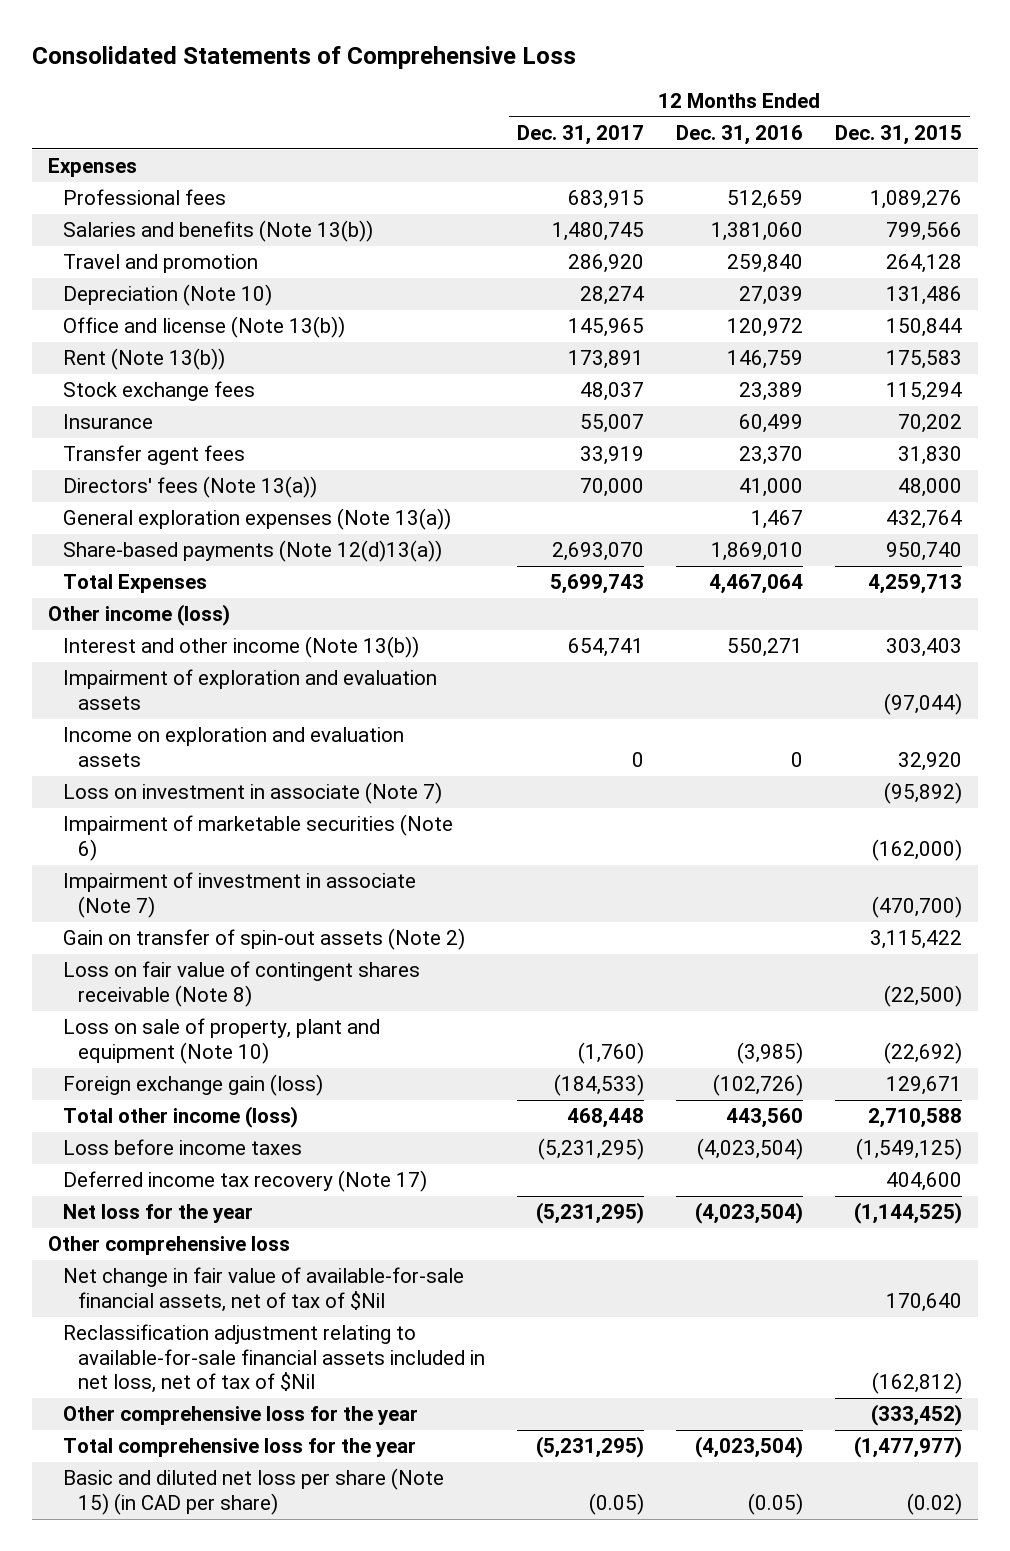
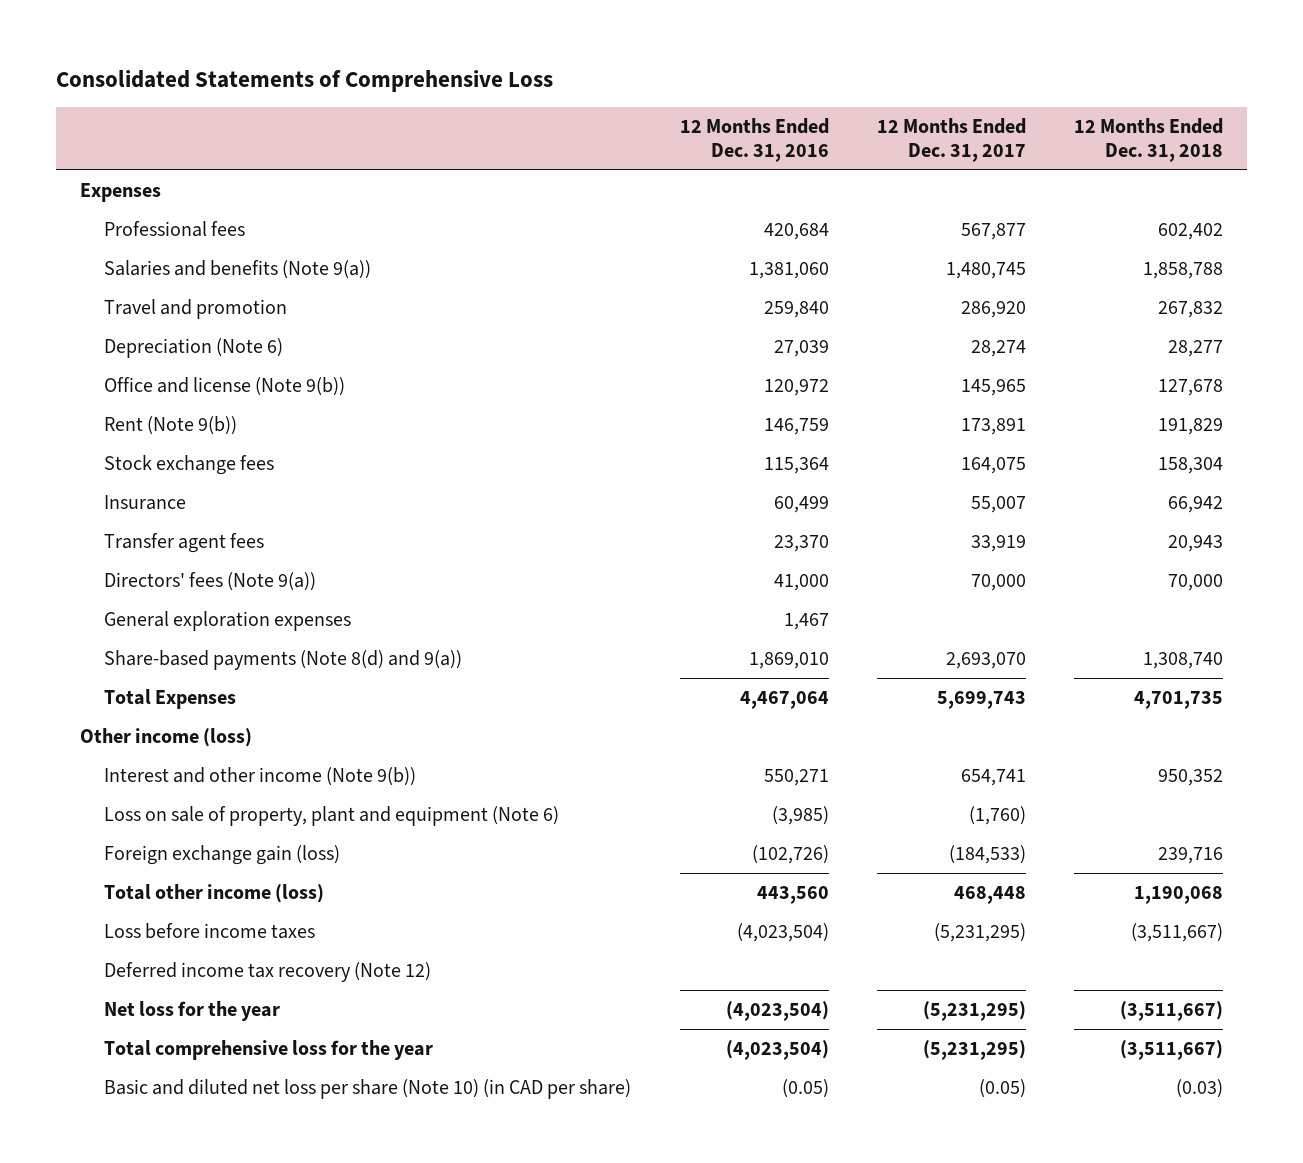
[835,124,963,145] Dec. 31, 2015 -> none
none -> [1074,118,1224,162] 12 Months Ended Dec. 31, 2018
[567,190,644,210] 683,915 -> [960,223,1026,241] 567,877
[726,190,803,210] 512,659 -> [763,223,829,241] 420,684
[62,220,373,243] Salaries and benefits (Note 13(b)) -> [104,260,372,280] Salaries and benefits (Note 9(a))
[62,284,272,307] Depreciation (Note 10) -> [104,338,284,359] Depreciation (Note 6)
[62,316,345,339] Office and license (Note 13(b)) -> [104,377,346,397] Office and license (Note 9(b))
[62,348,225,371] Rent (Note 13(b)) -> [104,416,238,436] Rent (Note 9(b))
[579,382,644,402] 48,037 -> [960,457,1026,475] 164,075
[738,382,803,402] 23,389 -> [763,457,829,475] 115,364
[62,476,317,499] Directors' fees (Note 13(a)) -> [104,572,317,592] Directors' fees (Note 9(a))
[62,508,451,531] General exploration expenses (Note 13(a)) -> [104,611,352,632] General exploration expenses
[62,540,442,563] Share-based payments (Note 12(d)13(a)) -> [104,650,463,671] Share-based payments (Note 8(d) and 9(a))
[62,669,437,710] Impairment of exploration and evaluation assets -> none
[62,727,404,767] Income on exploration and evaluation assets -> none
[62,782,442,805] Loss on investment in associate (Note 7) -> none
[62,814,453,861] Impairment of marketable securities (Note 6) -> none
[62,872,416,918] Impairment of investment in associate (Note 7) -> none
[62,928,465,951] Gain on transfer of spin-out assets (Note 2) -> none
[62,961,420,1007] Loss on fair value of contingent shares receivable (Note 8) -> none
[62,636,419,659] Interest and other income (Note 13(b)) -> [104,767,417,787] Interest and other income (Note 9(b))
[62,1018,380,1064] Loss on sale of property, plant and equipment (Note 10) -> [104,806,560,827] Loss on sale of property, plant and equipment (Note 6)
[62,1170,427,1193] Deferred income tax recovery (Note 17) -> [104,962,432,983] Deferred income tax recovery (Note 12)
[47,1236,290,1256] Other comprehensive loss -> none
[62,1267,464,1312] Net change in fair value of available-for-sale financial assets, net of tax of $Nil -> none
[62,1324,485,1394] Reclassification adjustment relating to available-for-sale financial assets included in net loss, net of tax of $Nil -> none
[62,1406,418,1426] Other comprehensive loss for the year -> none
[62,1468,444,1515] Basic and diluted net loss per share (Note 15) (in CAD per share) -> [104,1079,632,1100] Basic and diluted net loss per share (Note 10) (in CAD per share)

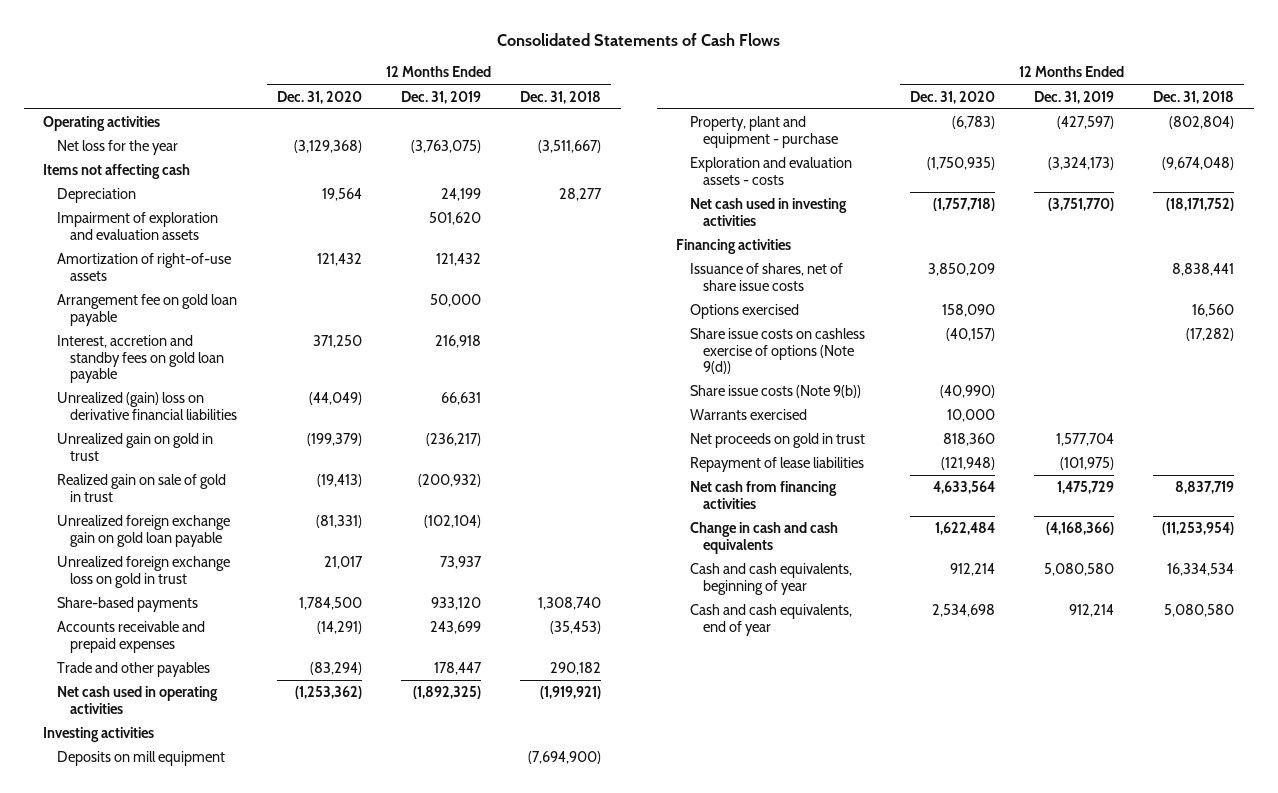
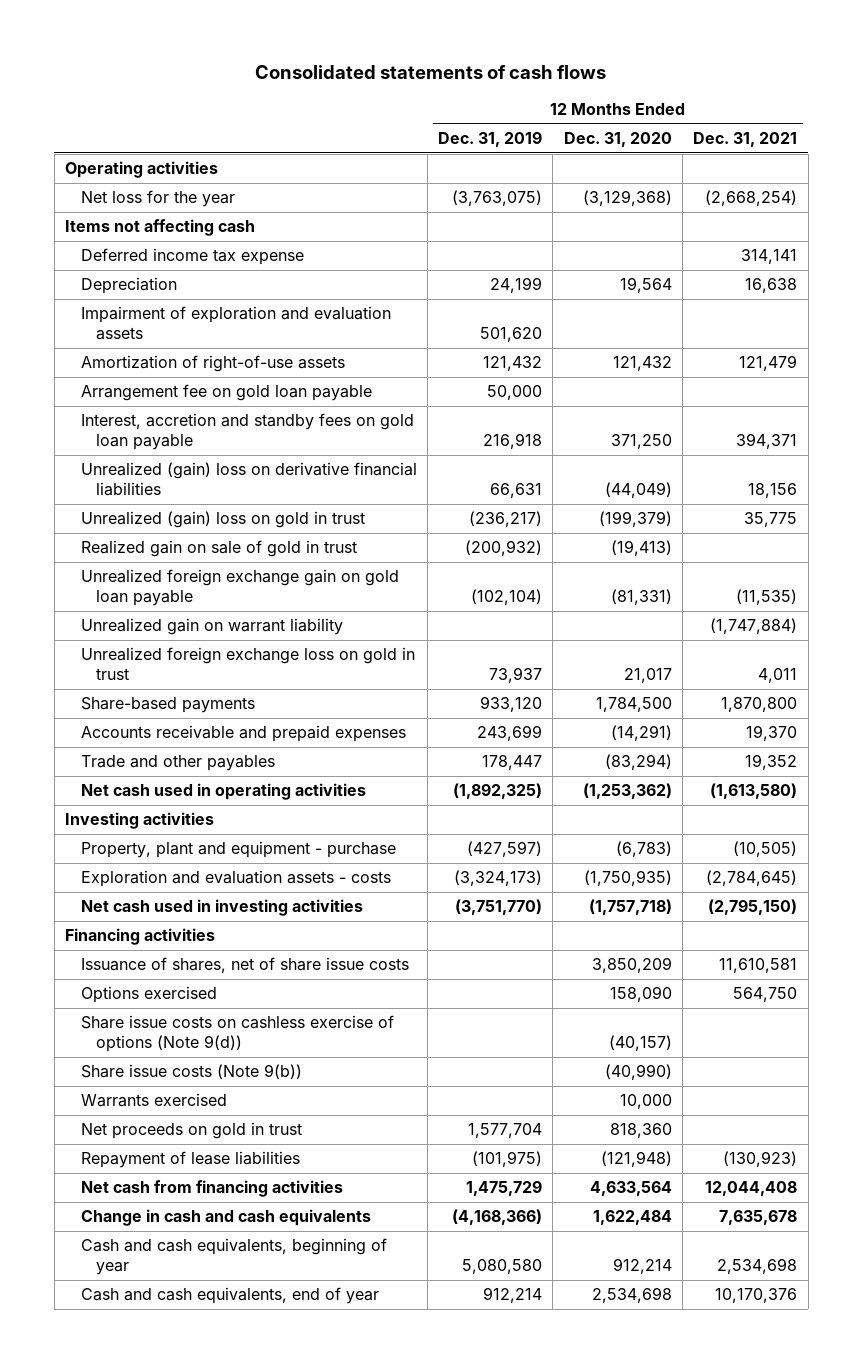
[496,33,780,47] Consolidated Statements of Cash Flows -> [255,65,607,80] Consolidated statements of cash flows
[520,90,602,104] Dec. 31, 2018 -> none
none -> [693,132,798,148] Dec. 31, 2021
none -> [80,248,304,266] Deferred income tax expense
[56,433,213,461] Unrealized gain on gold in trust -> [80,511,365,529] Unrealized (gain) loss on gold in trust
none -> [80,618,343,636] Unrealized gain on warrant liability
[56,751,225,767] Deposits on mill equipment -> none

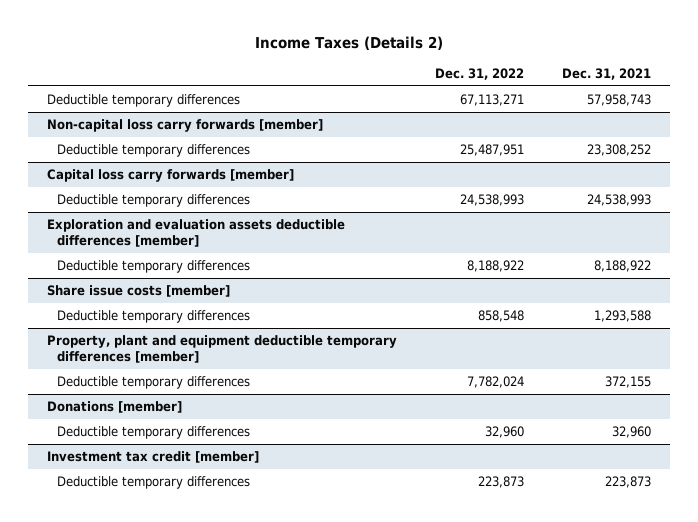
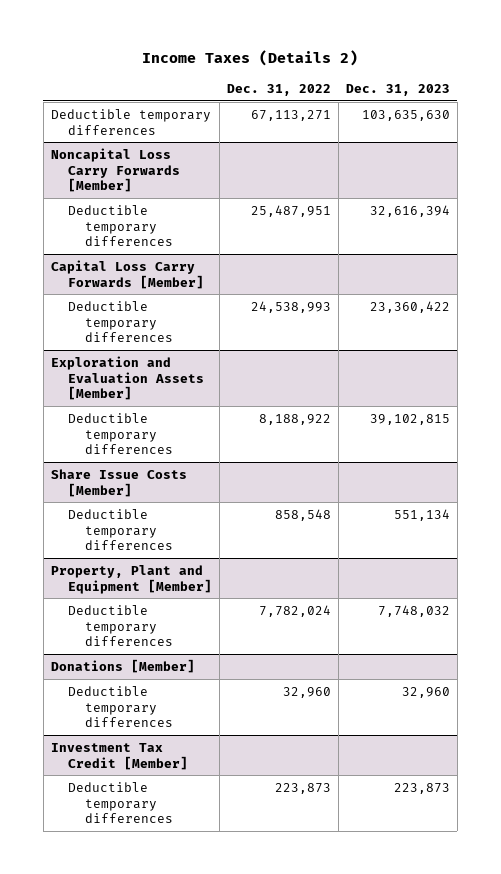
[562,68,652,81] Dec. 31, 2021 -> none
none -> [345,83,450,96] Dec. 31, 2023
[47,119,324,133] Non-capital loss carry forwards [member] -> [50,147,180,193] Noncapital Loss Carry Forwards [Member]
[47,169,295,183] Capital loss carry forwards [member] -> [50,259,204,289] Capital Loss Carry Forwards [Member]
[47,219,346,248] Exploration and evaluation assets deductible differences [member] -> [50,355,204,401] Exploration and Evaluation Assets [Member]
[47,285,231,298] Share issue costs [member] -> [50,468,187,497] Share Issue Costs [Member]
[47,335,398,364] Property, plant and equipment deductible temporary differences [member] -> [50,564,212,594] Property, Plant and Equipment [Member]
[47,401,183,414] Donations [member] -> [50,658,195,673] Donations [Member]
[47,451,260,464] Investment tax credit [member] -> [50,742,188,770] Investment Tax Credit [Member]

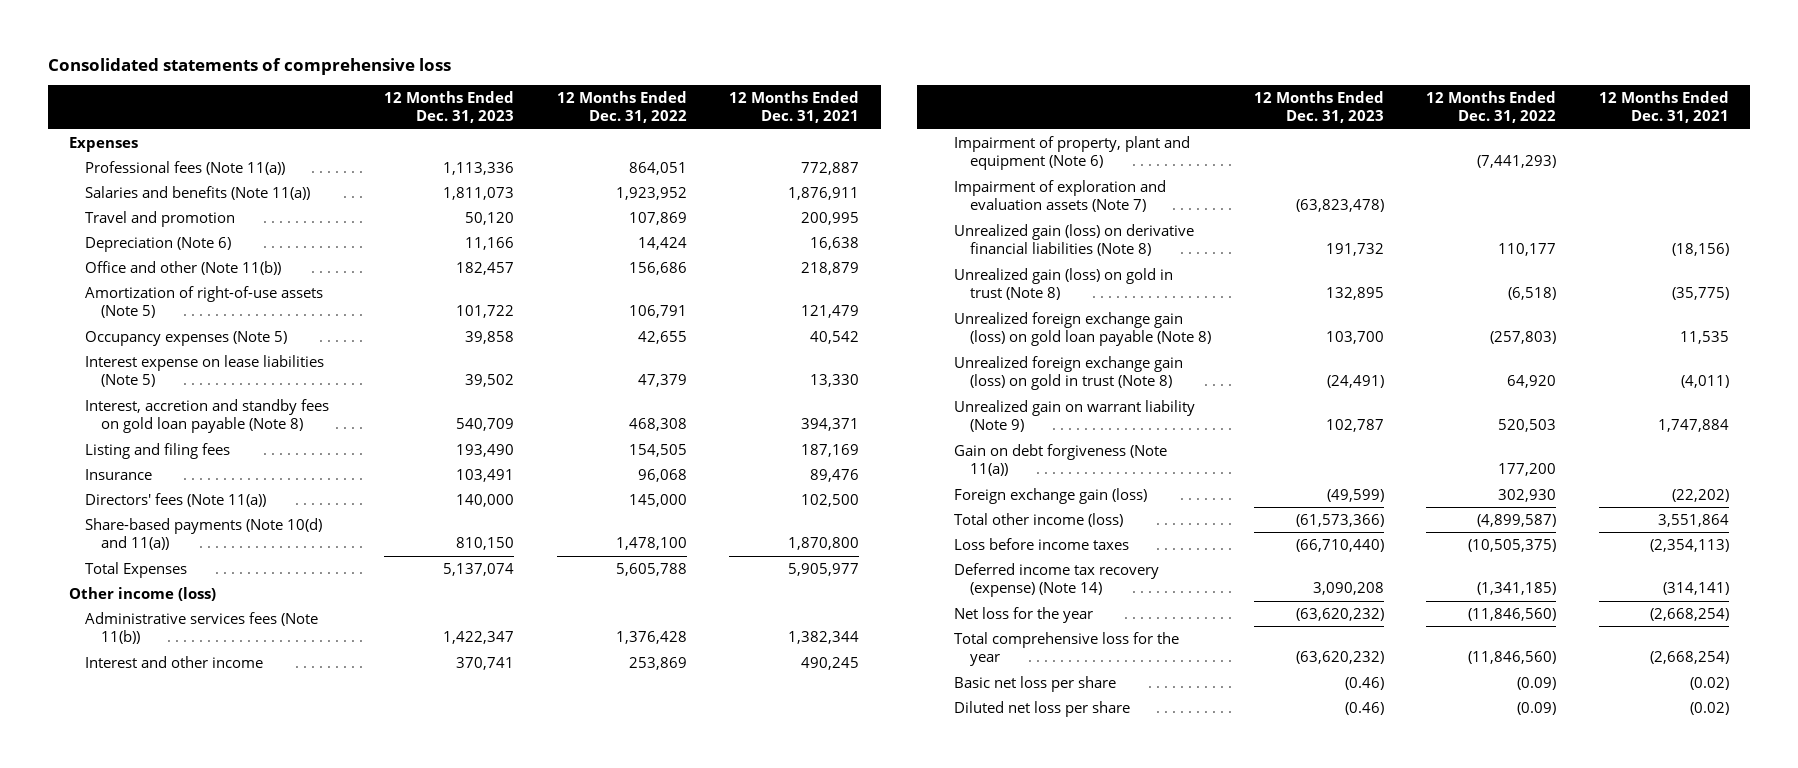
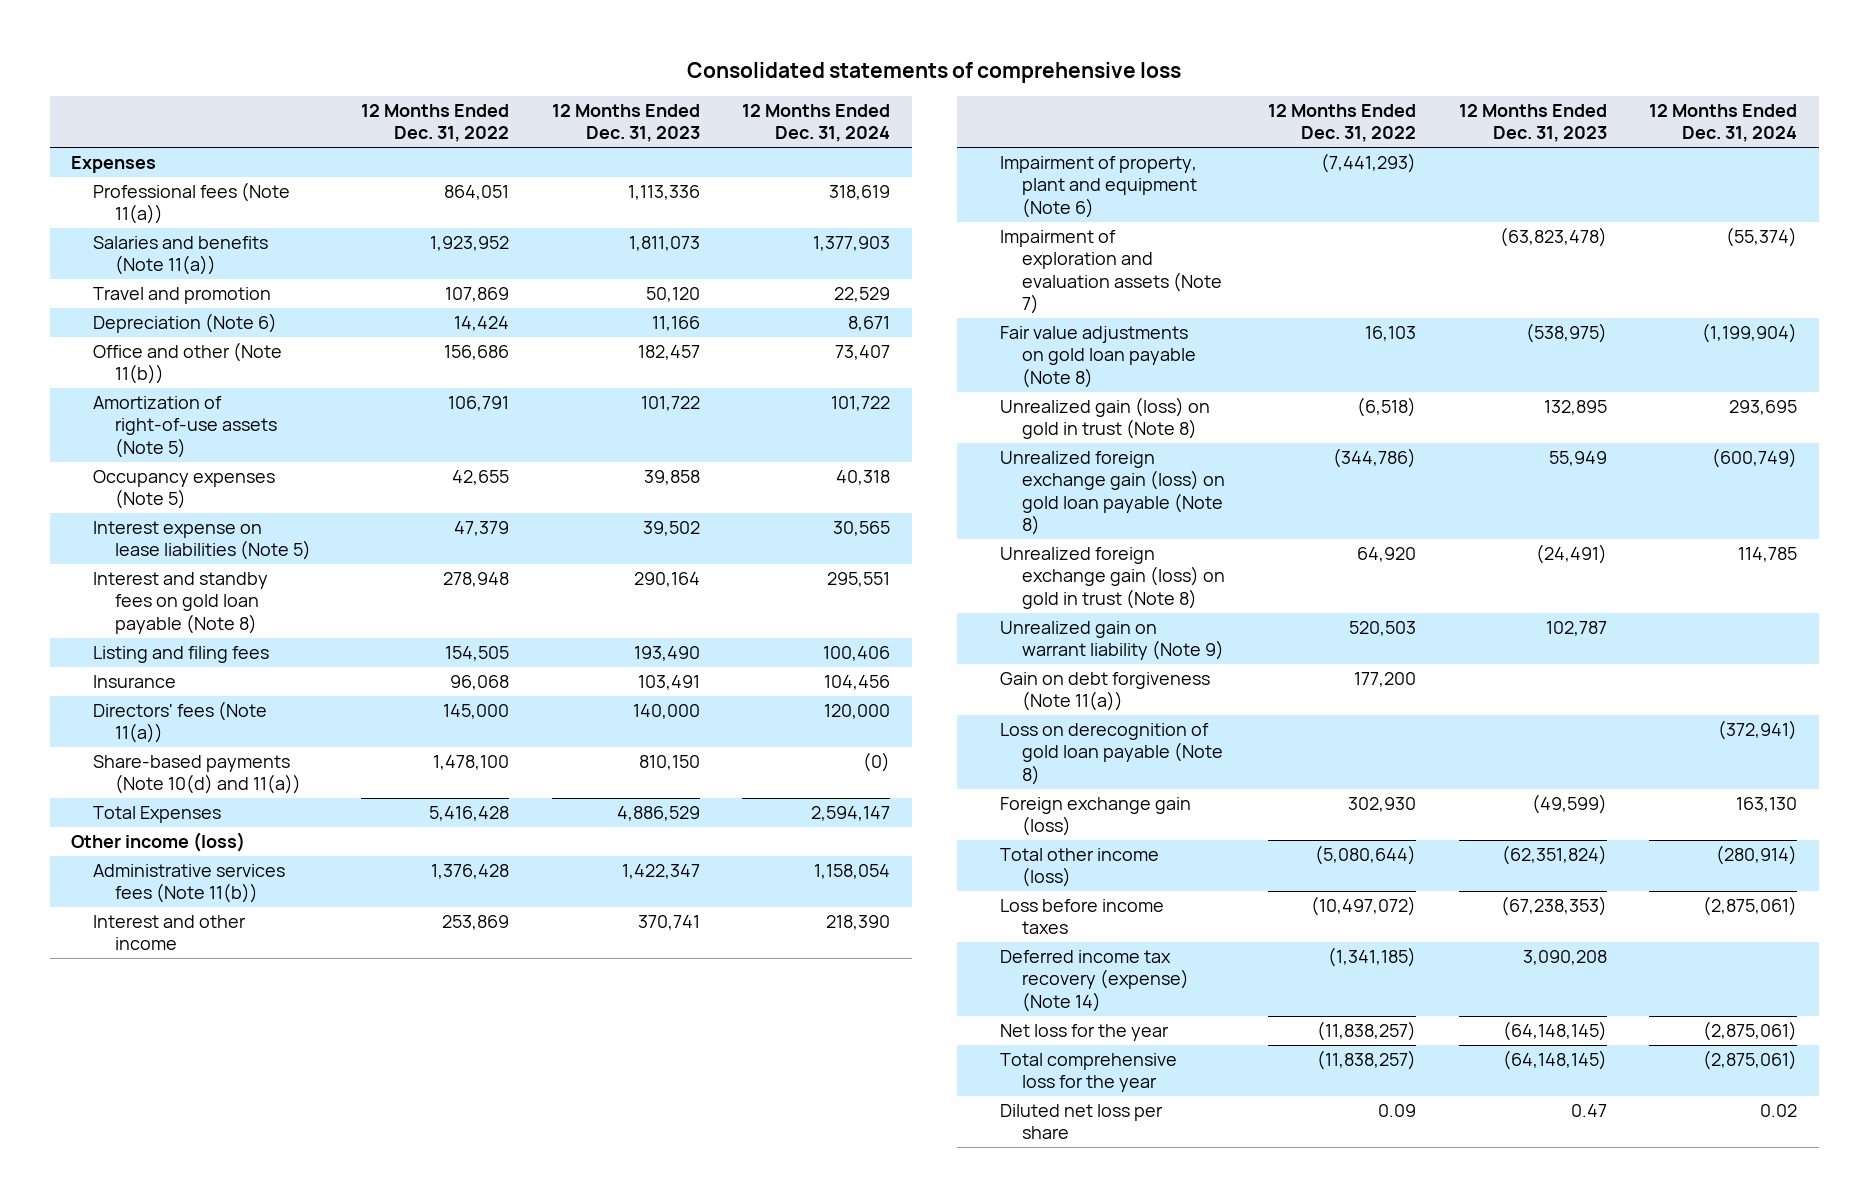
[729,90,860,124] 12 Months Ended Dec. 31, 2021 -> none
none -> [742,104,891,143] 12 Months Ended Dec. 31, 2024
[84,398,329,434] Interest, accretion and standby fees on gold loan payable (Note 8) -> [93,572,269,634] Interest and standby fees on gold loan payable (Note 8)
[456,418,515,432] 540,709 -> [633,572,700,588] 290,164
[628,418,687,432] 468,308 -> [442,572,509,588] 278,948
[443,562,515,576] 5,137,074 -> [616,806,700,822] 4,886,529
[615,562,687,576] 5,605,788 -> [428,806,509,822] 5,416,428
[954,223,1195,257] Unrealized gain (loss) on derivative financial liabilities (Note 8) -> none
none -> [1000,326,1197,388] Fair value adjustments on gold loan payable (Note 8)
[1325,331,1384,345] 103,700 -> [1548,451,1607,467] 55,949
[1490,331,1557,345] (257,803) -> [1332,448,1416,469] (344,786)
none -> [1000,723,1224,785] Loss on derecognition of gold loan payable (Note 8)
[1295,513,1384,527] (61,573,366) -> [1501,845,1607,866] (62,351,824)
[1477,513,1557,527] (4,899,587) -> [1314,845,1416,866] (5,080,644)
[1295,538,1384,552] (66,710,440) -> [1500,896,1607,917] (67,238,353)
[1468,538,1557,552] (10,505,375) -> [1310,896,1416,917] (10,497,072)
[954,675,1117,692] Basic net loss per share -> none
[1295,607,1384,621] (63,620,232) -> [1502,1021,1607,1042] (64,148,145)
[1468,607,1557,621] (11,846,560) -> [1316,1021,1416,1042] (11,838,257)
[1295,651,1384,665] (63,620,232) -> [1502,1050,1607,1071] (64,148,145)
[1468,651,1557,665] (11,846,560) -> [1316,1050,1416,1071] (11,838,257)
[1344,701,1384,715] (0.46) -> [1570,1104,1607,1118] 0.47
[1517,701,1557,715] (0.09) -> [1377,1104,1416,1118] 0.09

